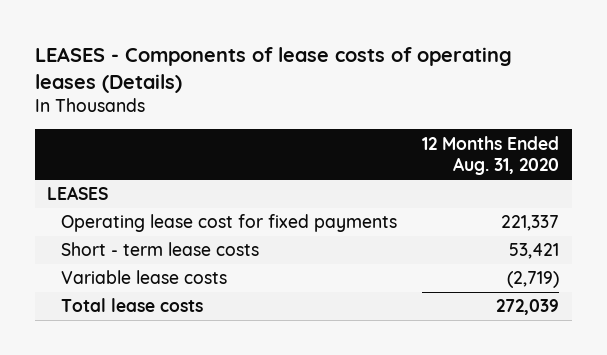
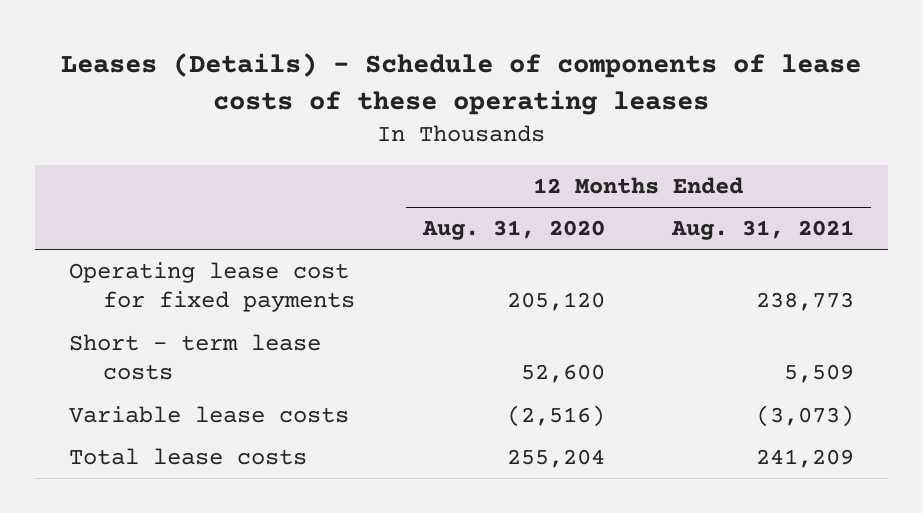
[34,46,512,93] LEASES - Components of lease costs of operating leases (Details) -> [61,53,862,116] Leases (Details) - Schedule of components of lease costs of these operating leases
none -> [671,220,855,241] Aug. 31, 2021
[47,186,109,201] LEASES -> none
[501,215,560,232] 221,337 -> [506,292,605,312] 205,120
[509,243,560,260] 53,421 -> [520,364,605,384] 52,600
[507,271,560,289] (2,719) -> [506,404,605,427] (2,516)
[496,299,560,316] 272,039 -> [506,448,605,468] 255,204

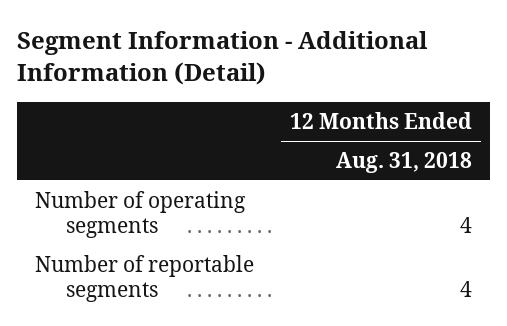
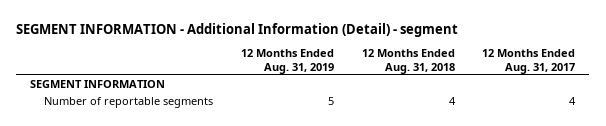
[16,31,428,86] Segment Information - Additional Information (Detail) -> [16,22,459,37] SEGMENT INFORMATION - Additional Information (Detail) - segment
none -> [240,49,334,74] 12 Months Ended Aug. 31, 2019
none -> [482,49,576,74] 12 Months Ended Aug. 31, 2017
[34,190,246,239] Number of operating segments -> none
none -> [30,80,166,89] SEGMENT INFORMATION

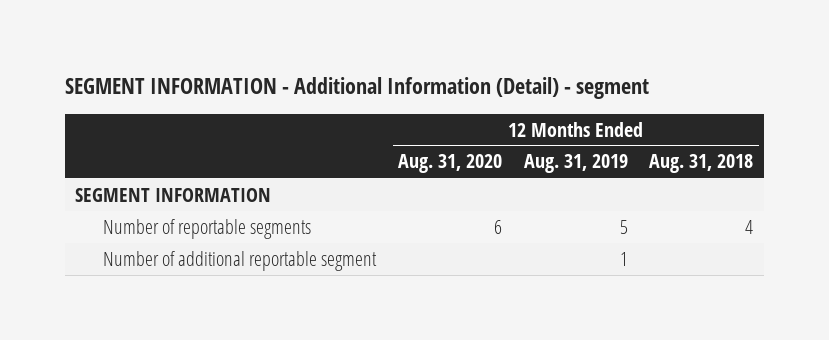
[482,49,576,74] 12 Months Ended Aug. 31, 2017 -> none
none -> [397,154,502,174] Aug. 31, 2020
none -> [103,250,378,271] Number of additional reportable segment

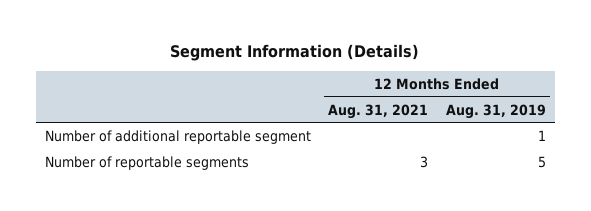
[64,77,649,100] SEGMENT INFORMATION - Additional Information (Detail) - segment -> [170,44,420,62] Segment Information (Details)
[397,154,502,174] Aug. 31, 2020 -> none
[649,154,754,174] Aug. 31, 2018 -> none
none -> [328,103,429,119] Aug. 31, 2021
[75,187,272,202] SEGMENT INFORMATION -> none
[103,218,312,239] Number of reportable segments -> [44,155,249,170] Number of reportable segments

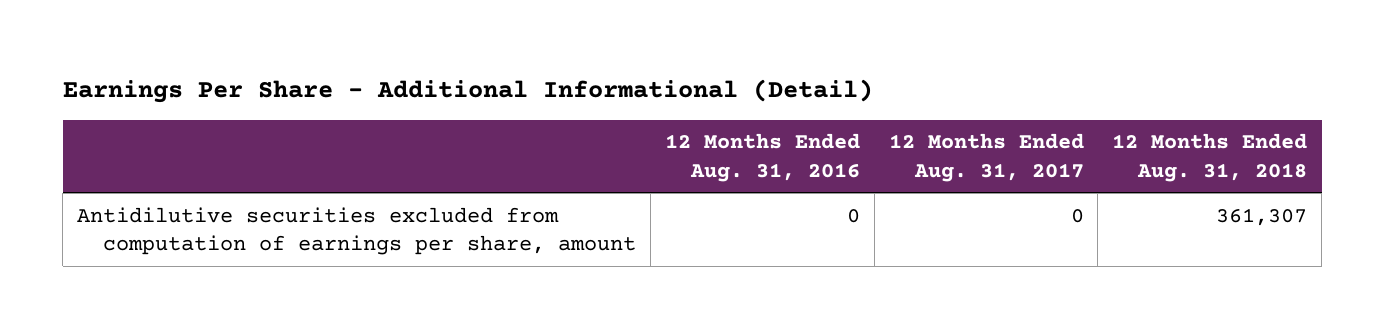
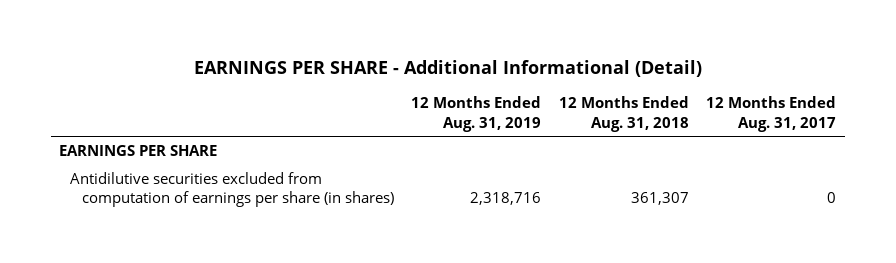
[62,79,873,104] Earnings Per Share - Additional Informational (Detail) -> [193,60,702,78] EARNINGS PER SHARE - Additional Informational (Detail)
[664,133,860,182] 12 Months Ended Aug. 31, 2016 -> none
none -> [411,96,542,132] 12 Months Ended Aug. 31, 2019
none -> [59,145,218,157] EARNINGS PER SHARE
[77,206,637,256] Antidilutive securities excluded from computation of earnings per share, amount -> [70,172,394,208] Antidilutive securities excluded from computation of earnings per share (in shares)

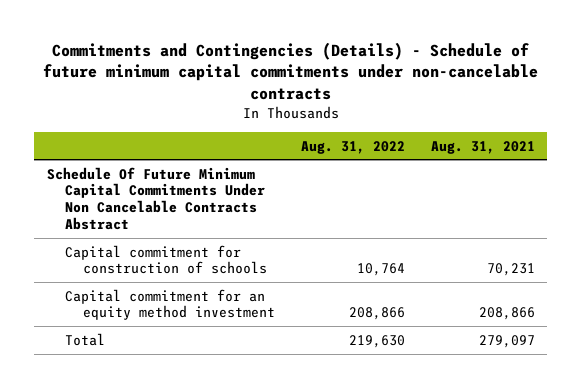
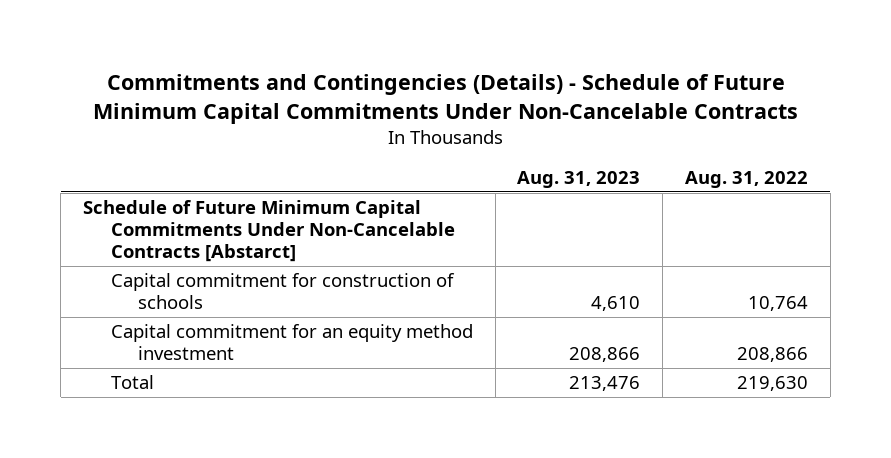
[42,41,538,101] Commitments and Contingencies (Details) - Schedule of future minimum capital commitments under non-cancelable contracts -> [92,73,798,124] Commitments and Contingencies (Details) - Schedule of Future Minimum Capital Commitments Under Non-Cancelable Contracts
[430,140,535,154] Aug. 31, 2021 -> none
none -> [517,170,641,188] Aug. 31, 2023
[47,166,265,230] Schedule Of Future Minimum Capital Commitments Under Non Cancelable Contracts Abstract -> [83,200,455,262] Schedule of Future Minimum Capital Commitments Under Non-Cancelable Contracts [Abstarct]

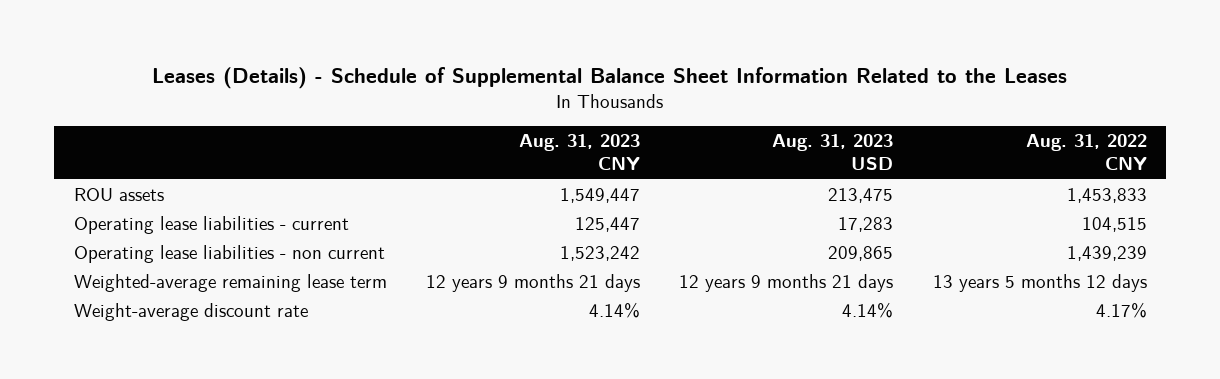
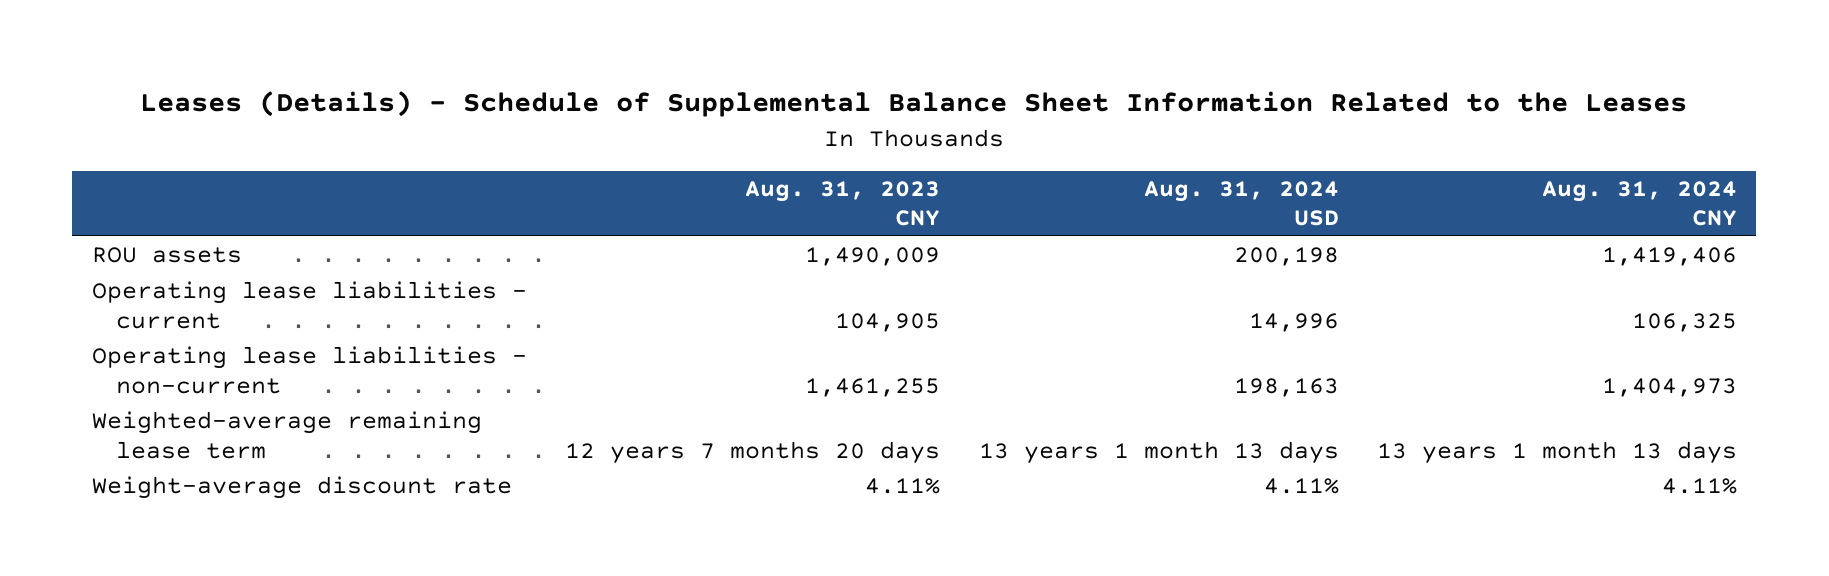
[772,134,894,171] Aug. 31, 2023 USD -> none
[1025,134,1147,171] Aug. 31, 2022 CNY -> none
none -> [1143,181,1339,227] Aug. 31, 2024 USD
none -> [1542,181,1738,227] Aug. 31, 2024 CNY
[560,188,641,204] 1,549,447 -> [805,247,941,267] 1,490,009
[575,217,641,233] 125,447 -> [835,312,941,332] 104,905
[73,245,385,264] Operating lease liabilities - non current -> [91,346,527,394] Operating lease liabilities - non-current
[560,246,641,262] 1,523,242 -> [805,377,941,397] 1,461,255
[426,274,641,293] 12 years 9 months 21 days -> [565,440,941,464] 12 years 7 months 20 days
[589,302,641,319] 4.14% -> [865,478,941,495] 4.11%

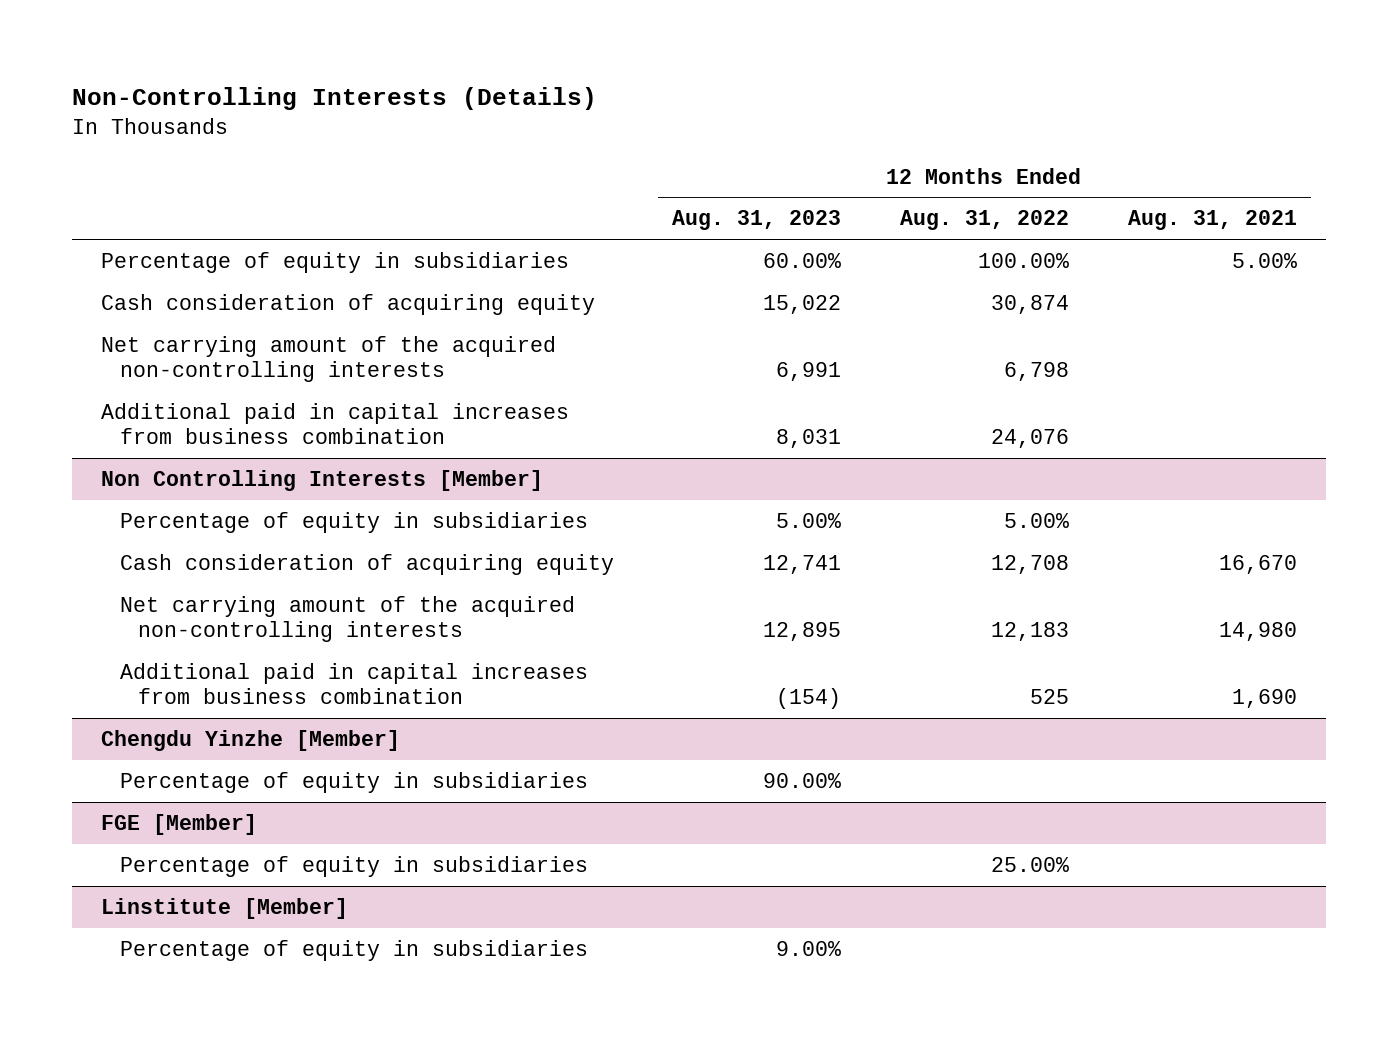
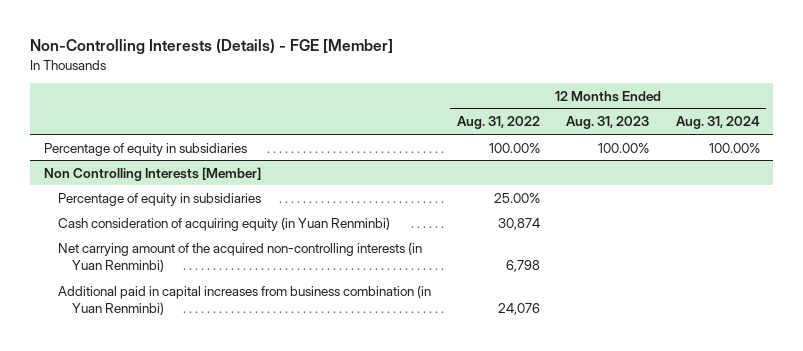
[71,87,597,111] Non-Controlling Interests (Details) -> [30,39,394,55] Non-Controlling Interests (Details) - FGE [Member]
[1127,210,1297,231] Aug. 31, 2021 -> none
none -> [675,116,760,130] Aug. 31, 2024
[101,293,596,315] Cash consideration of acquiring equity -> none
[101,335,557,382] Net carrying amount of the acquired non-controlling interests -> none
[101,402,570,444] Additional paid in capital increases from business combination -> none
[763,252,842,268] 60.00% -> [598,142,650,153] 100.00%
[119,511,588,533] Percentage of equity in subsidiaries -> none
[119,553,614,575] Cash consideration of acquiring equity -> none
[119,595,575,642] Net carrying amount of the acquired non-controlling interests -> none
[119,662,588,704] Additional paid in capital increases from business combination -> none
[101,729,401,751] Chengdu Yinzhe [Member] -> none
[119,771,588,793] Percentage of equity in subsidiaries -> none
[101,813,258,835] FGE [Member] -> none
[101,897,349,919] Linstitute [Member] -> none
[119,939,588,961] Percentage of equity in subsidiaries -> none
none -> [57,216,390,231] Cash consideration of acquiring equity (in Yuan Renminbi)
none -> [57,241,422,273] Net carrying amount of the acquired non-controlling interests (in Yuan Renminbi)
none -> [57,284,431,316] Additional paid in capital increases from business combination (in Yuan Renminbi)

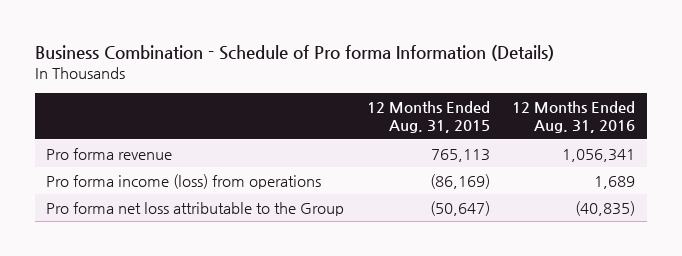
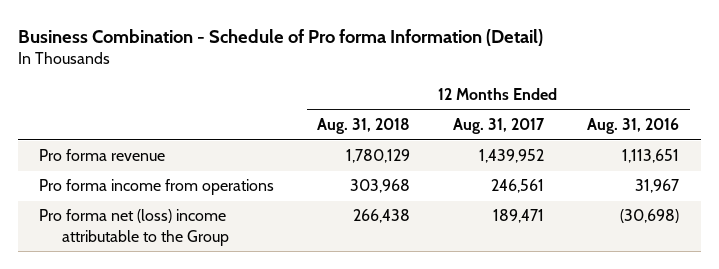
[34,45,554,62] Business Combination - Schedule of Pro forma Information (Details) -> [18,28,544,46] Business Combination - Schedule of Pro forma Information (Detail)
[366,100,490,134] 12 Months Ended Aug. 31, 2015 -> none
none -> [317,118,411,135] Aug. 31, 2018
none -> [453,118,546,135] Aug. 31, 2017
[562,148,636,162] 1,056,341 -> [622,149,680,164] 1,113,651
[46,173,322,189] Pro forma income (loss) from operations -> [39,179,275,196] Pro forma income from operations
[594,175,636,189] 1,689 -> [635,179,680,194] 31,967
[46,201,345,216] Pro forma net loss attributable to the Group -> [39,209,229,247] Pro forma net (loss) income attributable to the Group
[575,200,636,216] (40,835) -> [620,209,680,224] (30,698)

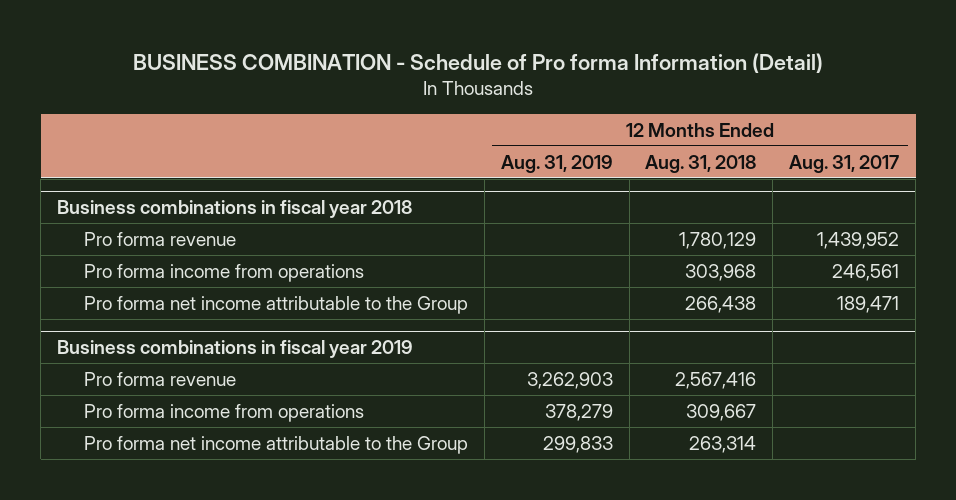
[18,28,544,46] Business Combination - Schedule of Pro forma Information (Detail) -> [133,52,824,73] BUSINESS COMBINATION - Schedule of Pro forma Information (Detail)
[587,118,680,135] Aug. 31, 2016 -> none
none -> [500,154,613,173] Aug. 31, 2019
none -> [57,199,413,218] Business combinations in fiscal year 2018
[39,209,229,247] Pro forma net (loss) income attributable to the Group -> [83,295,468,314] Pro forma net income attributable to the Group
none -> [57,339,414,358] Business combinations in fiscal year 2019
none -> [83,371,236,386] Pro forma revenue
none -> [83,403,364,422] Pro forma income from operations
none -> [83,435,468,454] Pro forma net income attributable to the Group

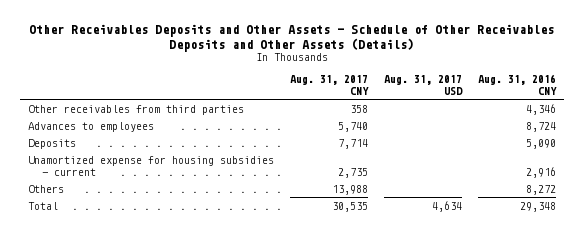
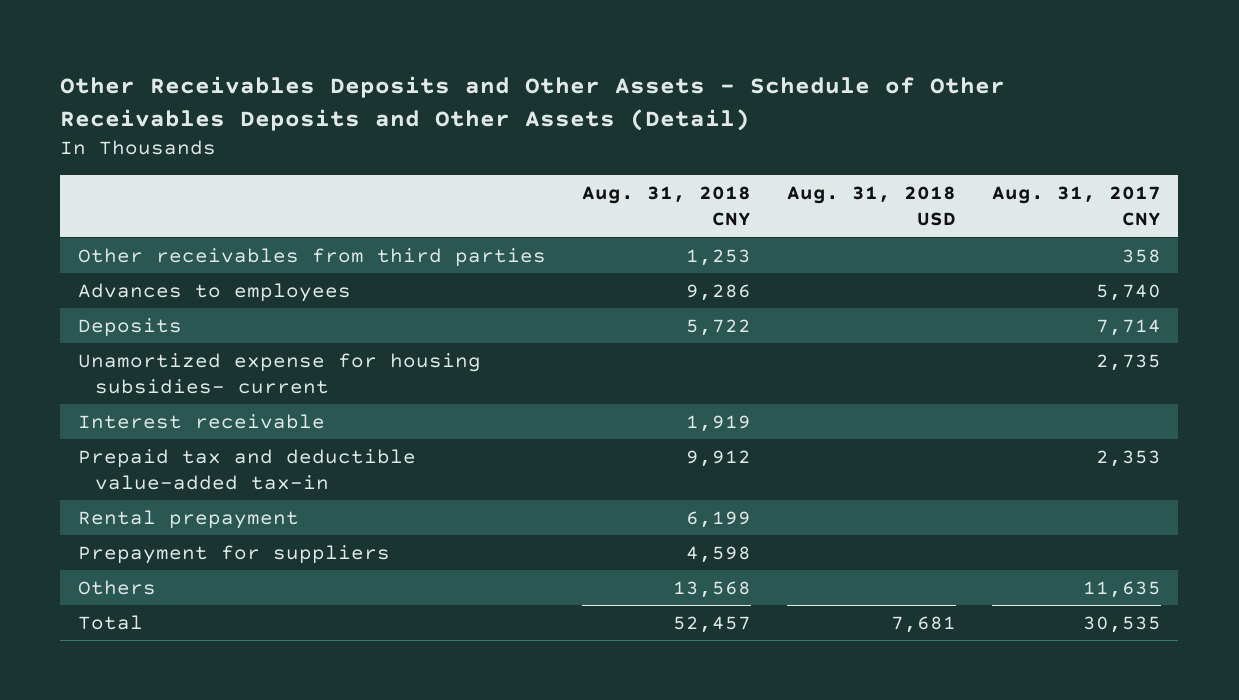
[29,24,555,52] Other Receivables Deposits and Other Assets - Schedule of Other Receivables Deposits and Other Assets (Details) -> [60,75,1006,131] Other Receivables Deposits and Other Assets - Schedule of Other Receivables Deposits and Other Assets (Detail)
[384,75,464,95] Aug. 31, 2017 USD -> none
[478,74,558,95] Aug. 31, 2016 CNY -> none
none -> [581,186,751,227] Aug. 31, 2018 CNY
none -> [786,186,956,227] Aug. 31, 2018 USD
[28,155,275,176] Unamortized expense for housing subsidies - current -> [78,352,482,394] Unamortized expense for housing subsidies- current
none -> [78,413,326,429] Interest receivable
none -> [78,448,417,490] Prepaid tax and deductible value-added tax-in
none -> [78,509,300,529] Rental prepayment
none -> [78,544,391,564] Prepayment for suppliers
[332,184,369,195] 13,988 -> [1082,580,1161,598] 11,635

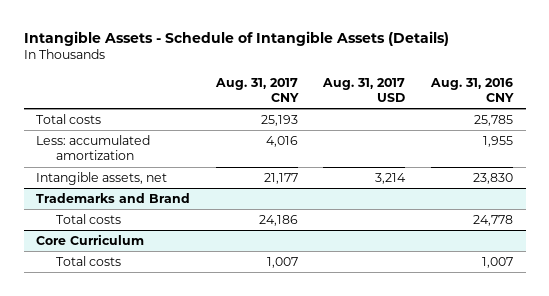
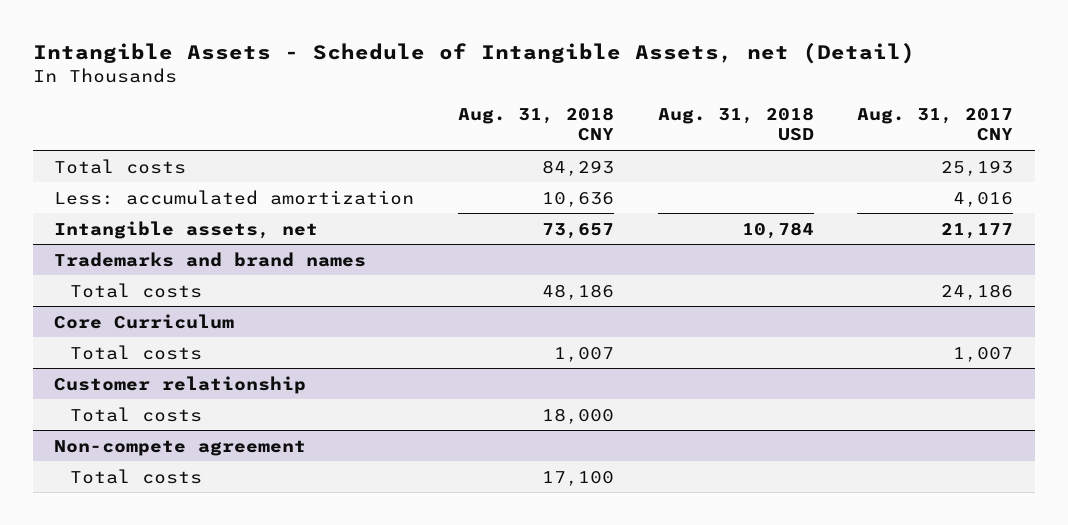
[23,30,449,46] Intangible Assets - Schedule of Intangible Assets (Details) -> [32,42,915,64] Intangible Assets - Schedule of Intangible Assets, net (Detail)
[322,77,406,103] Aug. 31, 2017 USD -> none
[430,77,515,103] Aug. 31, 2016 CNY -> none
none -> [457,107,614,142] Aug. 31, 2018 CNY
none -> [657,107,814,142] Aug. 31, 2018 USD
[36,192,191,203] Trademarks and Brand -> [54,251,367,267] Trademarks and brand names
none -> [54,375,307,394] Customer relationship
none -> [70,406,203,422] Total costs
none -> [54,439,307,456] Non-compete agreement
none -> [70,468,203,484] Total costs

